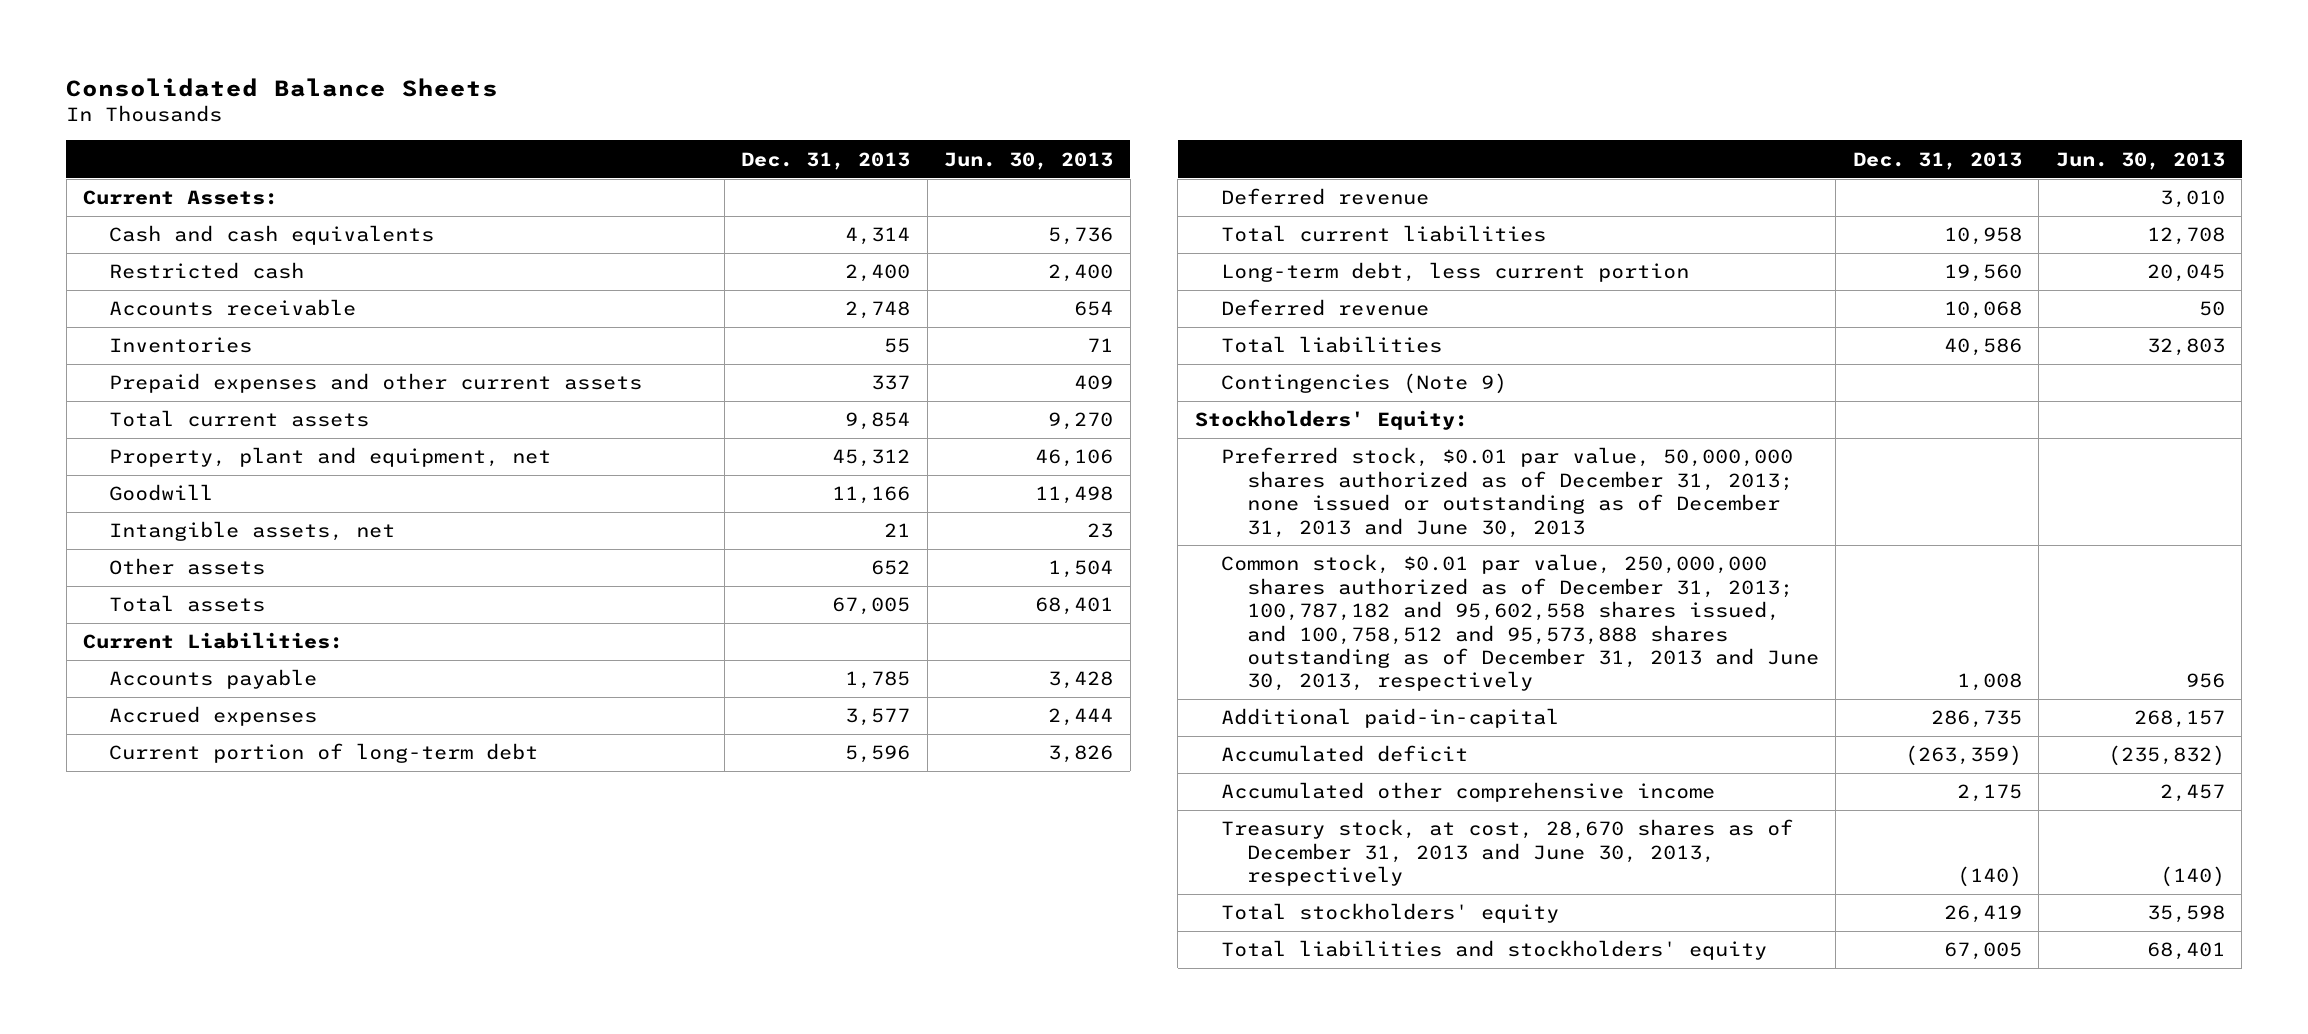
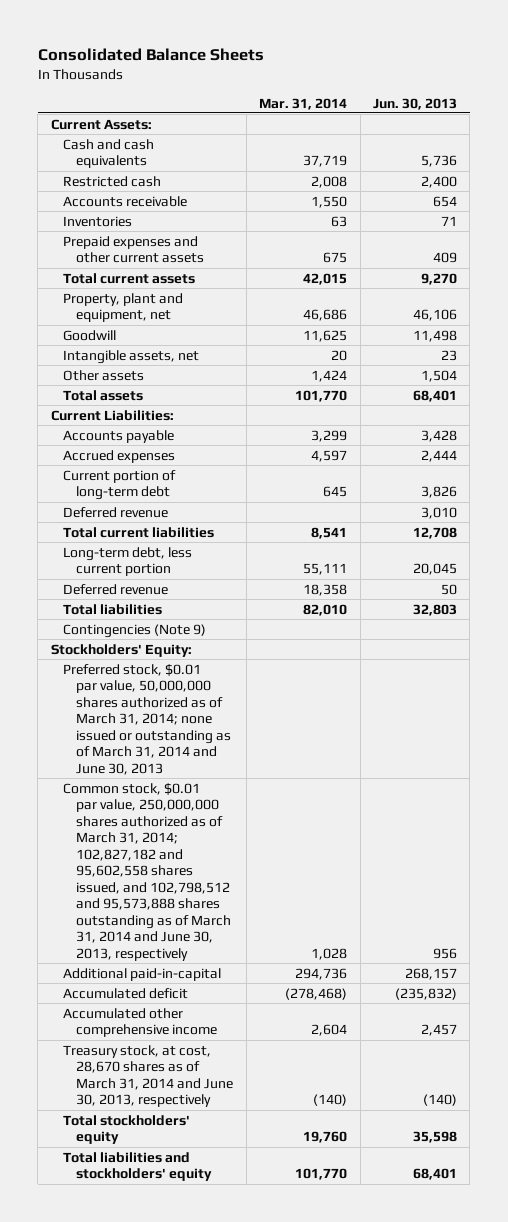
[741,151,911,170] Dec. 31, 2013 -> none
none -> [259,97,348,110] Mar. 31, 2014
[1220,447,1793,538] Preferred stock, $0.01 par value, 50,000,000 shares authorized as of December 31, 2013; none issued or outstanding as of December 31, 2013 and June 30, 2013 -> [63,663,232,775] Preferred stock, $0.01 par value, 50,000,000 shares authorized as of March 31, 2014; none issued or outstanding as of March 31, 2014 and June 30, 2013
[1220,554,1819,692] Common stock, $0.01 par value, 250,000,000 shares authorized as of December 31, 2013; 100,787,182 and 95,602,558 shares issued, and 100,758,512 and 95,573,888 shares outstanding as of December 31, 2013 and June 30, 2013, respectively -> [63,782,232,962] Common stock, $0.01 par value, 250,000,000 shares authorized as of March 31, 2014; 102,827,182 and 95,602,558 shares issued, and 102,798,512 and 95,573,888 shares outstanding as of March 31, 2014 and June 30, 2013, respectively
[1220,819,1793,887] Treasury stock, at cost, 28,670 shares as of December 31, 2013 and June 30, 2013, respectively -> [63,1044,234,1108] Treasury stock, at cost, 28,670 shares as of March 31, 2014 and June 30, 2013, respectively

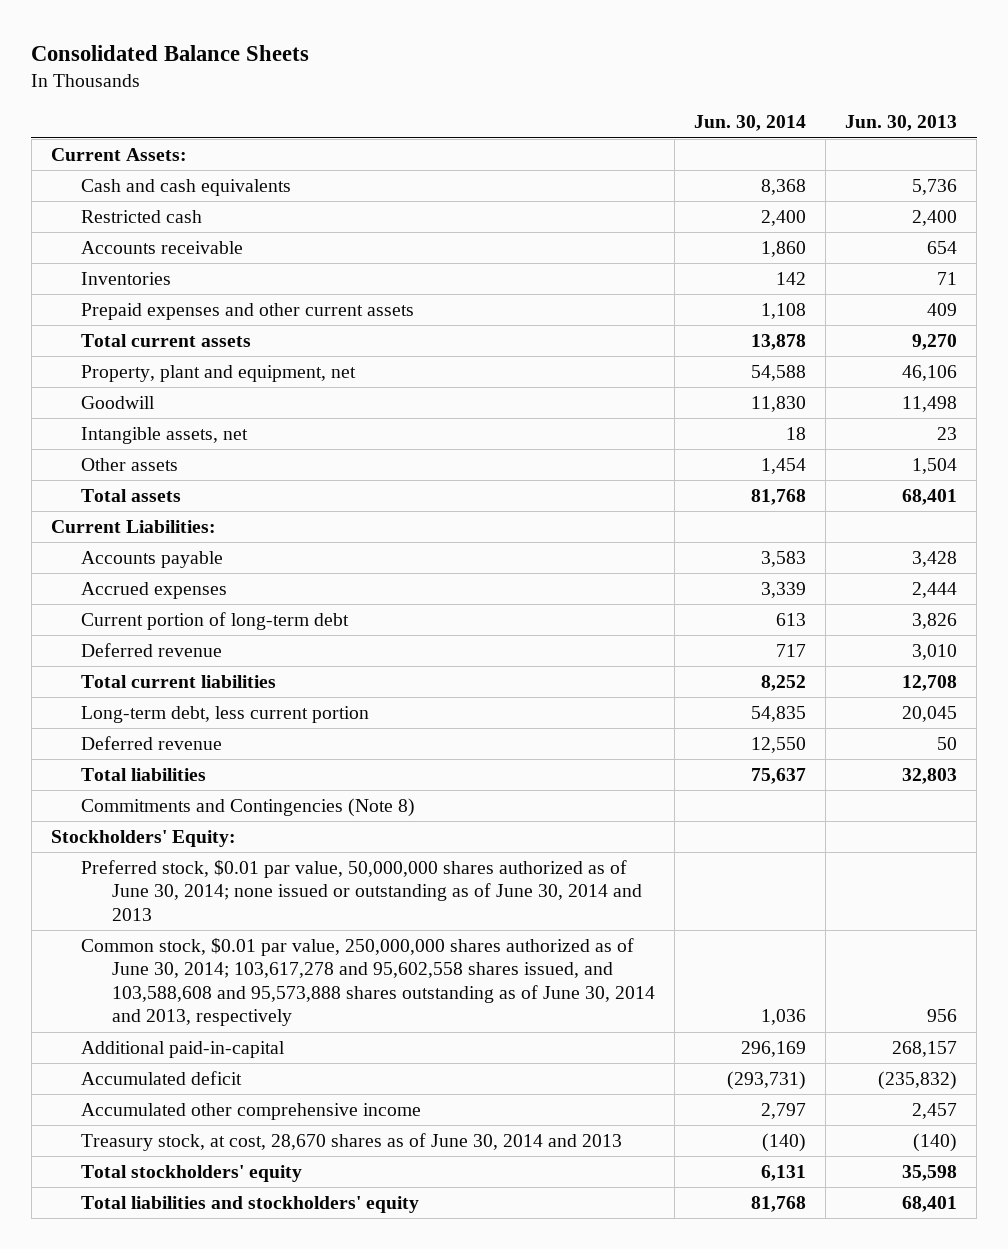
[259,97,348,110] Mar. 31, 2014 -> none
none -> [694,115,807,132] Jun. 30, 2014
[63,623,207,638] Contingencies (Note 9) -> [81,797,416,817] Commitments and Contingencies (Note 8)
[63,663,232,775] Preferred stock, $0.01 par value, 50,000,000 shares authorized as of March 31, 2014; none issued or outstanding as of March 31, 2014 and June 30, 2013 -> [81,859,643,921] Preferred stock, $0.01 par value, 50,000,000 shares authorized as of June 30, 2014; none issued or outstanding as of June 30, 2014 and 2013
[63,782,232,962] Common stock, $0.01 par value, 250,000,000 shares authorized as of March 31, 2014; 102,827,182 and 95,602,558 shares issued, and 102,798,512 and 95,573,888 shares outstanding as of March 31, 2014 and June 30, 2013, respectively -> [81,937,656,1027] Common stock, $0.01 par value, 250,000,000 shares authorized as of June 30, 2014; 103,617,278 and 95,602,558 shares issued, and 103,588,608 and 95,573,888 shares outstanding as of June 30, 2014 and 2013, respectively
[63,1044,234,1108] Treasury stock, at cost, 28,670 shares as of March 31, 2014 and June 30, 2013, respectively -> [81,1132,623,1151] Treasury stock, at cost, 28,670 shares as of June 30, 2014 and 2013

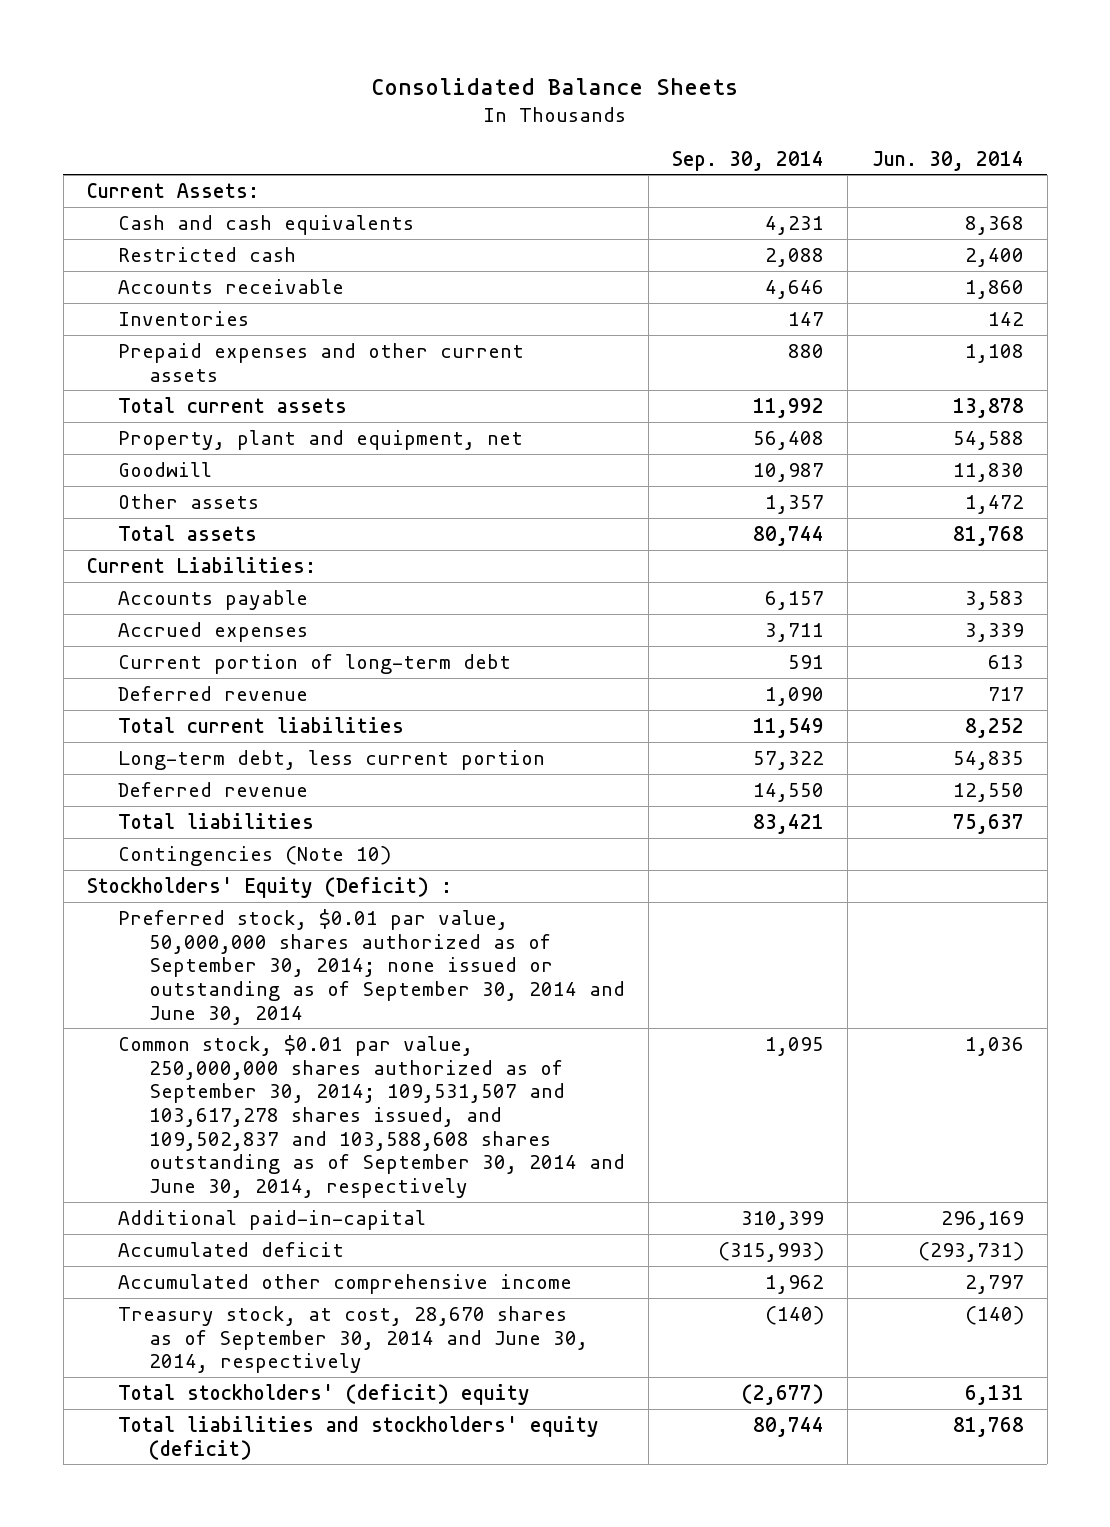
[845,115,958,132] Jun. 30, 2013 -> none
none -> [672,150,825,171] Sep. 30, 2014
[81,426,249,444] Intangible assets, net -> none
[761,457,807,474] 1,454 -> [964,494,1024,514] 1,472
[81,797,416,817] Commitments and Contingencies (Note 8) -> [118,845,392,866] Contingencies (Note 10)
[50,829,236,847] Stockholders' Equity: -> [86,876,452,898] Stockholders' Equity (Deficit) :
[81,859,643,921] Preferred stock, $0.01 par value, 50,000,000 shares authorized as of June 30, 2014; none issued or outstanding as of June 30, 2014 and 2013 -> [118,908,626,1025] Preferred stock, $0.01 par value, 50,000,000 shares authorized as of September 30, 2014; none issued or outstanding as of September 30, 2014 and June 30, 2014
[81,937,656,1027] Common stock, $0.01 par value, 250,000,000 shares authorized as of June 30, 2014; 103,617,278 and 95,602,558 shares issued, and 103,588,608 and 95,573,888 shares outstanding as of June 30, 2014 and 2013, respectively -> [118,1034,626,1198] Common stock, $0.01 par value, 250,000,000 shares authorized as of September 30, 2014; 109,531,507 and 103,617,278 shares issued, and 109,502,837 and 103,588,608 shares outstanding as of September 30, 2014 and June 30, 2014, respectively
[81,1132,623,1151] Treasury stock, at cost, 28,670 shares as of June 30, 2014 and 2013 -> [118,1305,589,1374] Treasury stock, at cost, 28,670 shares as of September 30, 2014 and June 30, 2014, respectively
[81,1164,303,1182] Total stockholders' equity -> [118,1383,531,1405] Total stockholders' (deficit) equity
[81,1195,420,1213] Total liabilities and stockholders' equity -> [118,1415,600,1460] Total liabilities and stockholders' equity (deficit)

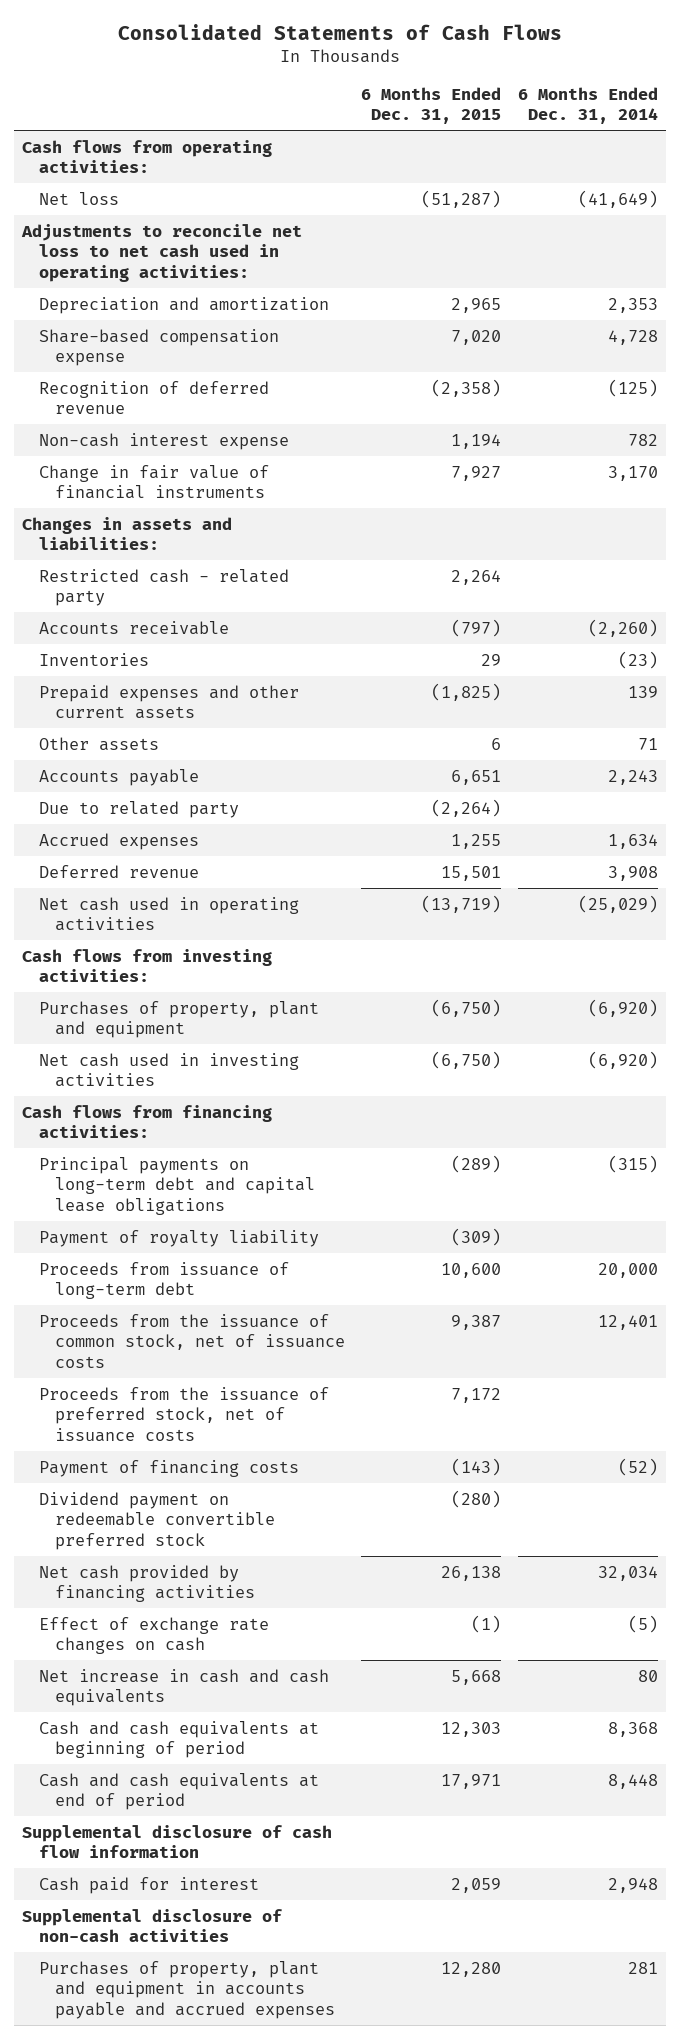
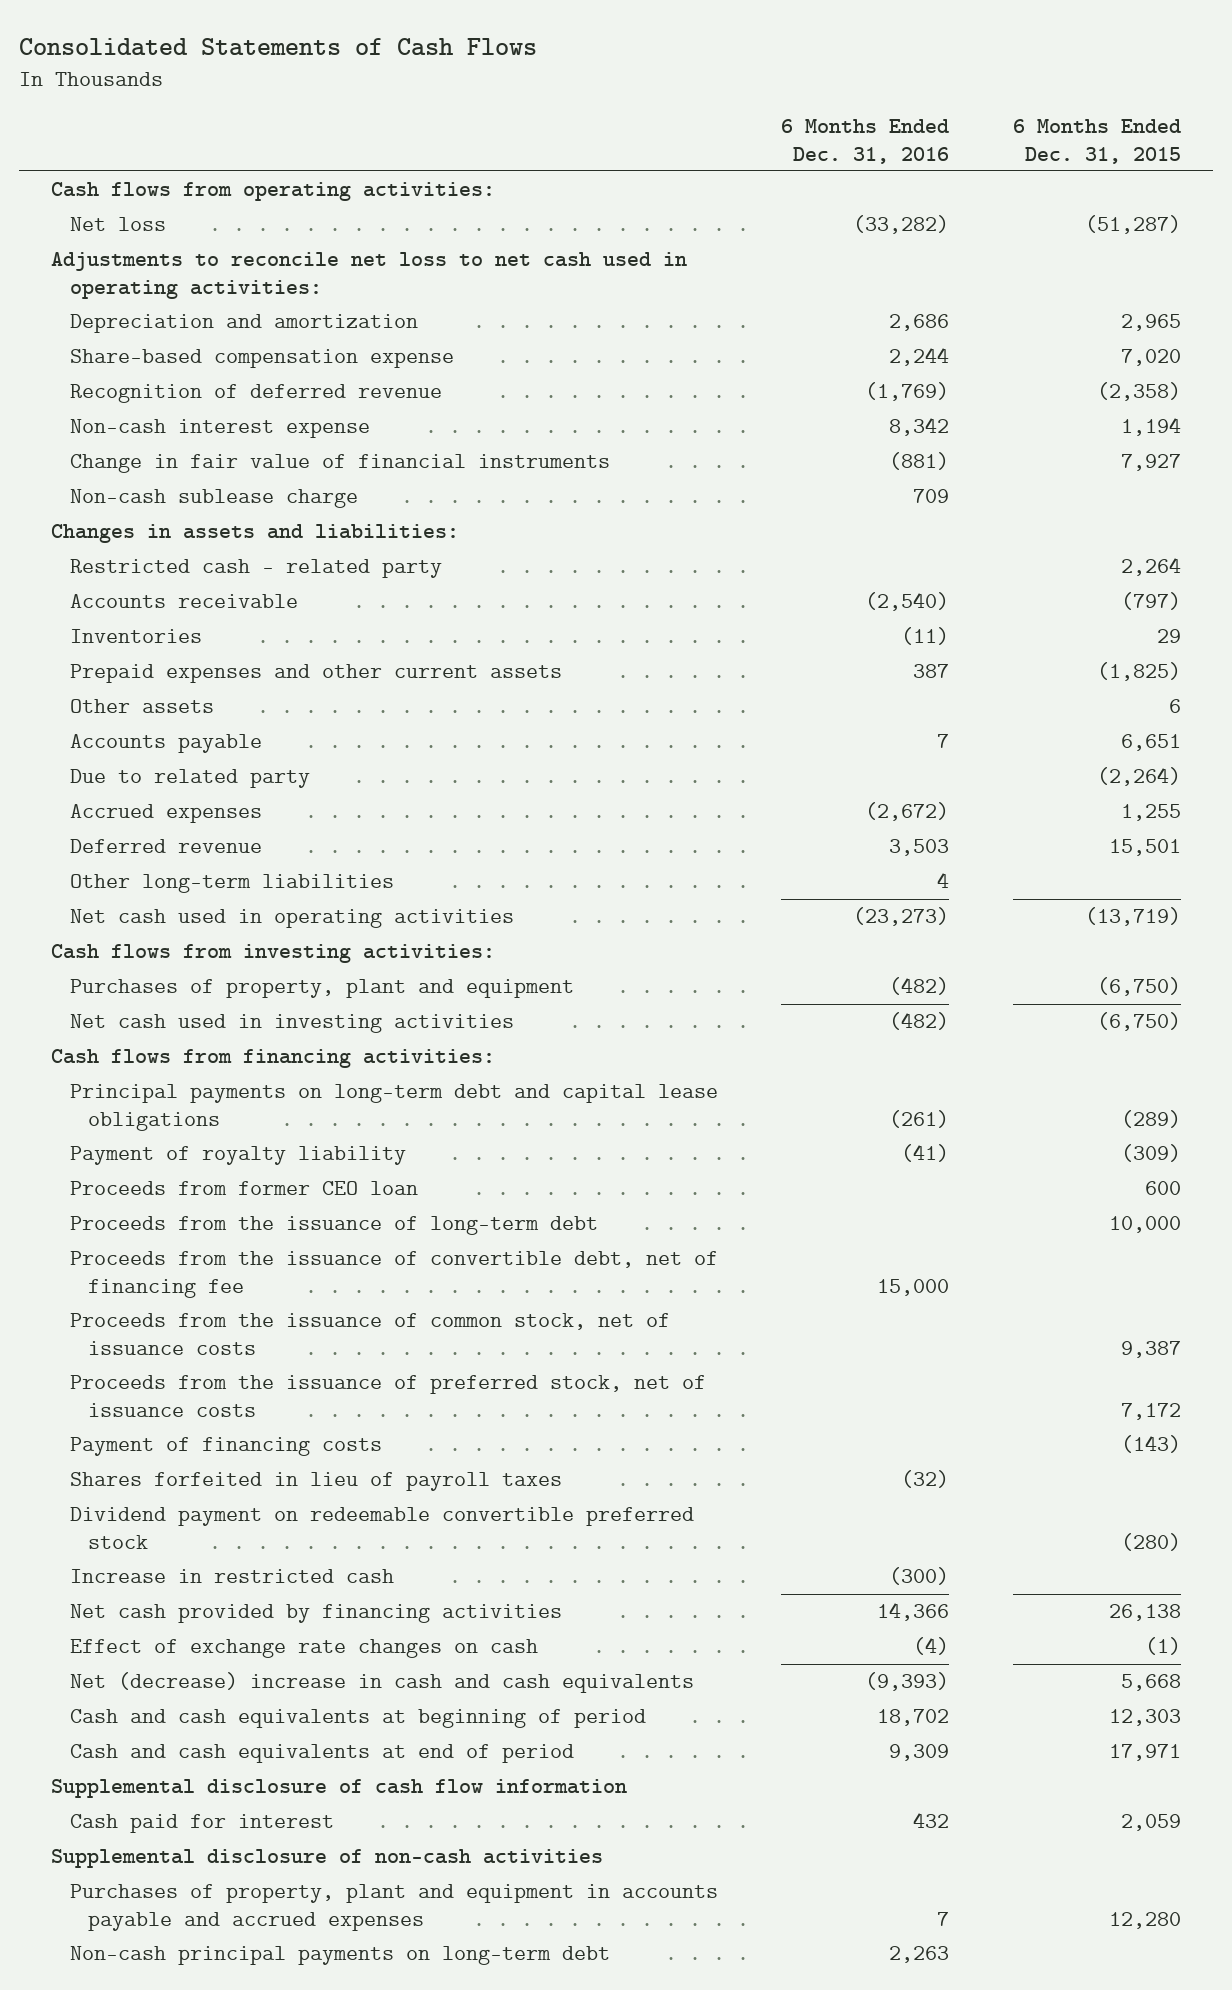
[517,86,658,125] 6 Months Ended Dec. 31, 2014 -> none
none -> [781,118,950,164] 6 Months Ended Dec. 31, 2016
none -> [69,489,358,509] Non-cash sublease charge
none -> [69,874,394,894] Other long-term liabilities
none -> [69,1181,418,1196] Proceeds from former CEO loan
[38,1261,289,1300] Proceeds from issuance of long-term debt -> [69,1216,598,1236] Proceeds from the issuance of long-term debt
[441,1262,502,1278] 10,600 -> [1108,1216,1181,1234] 10,000
none -> [69,1251,718,1298] Proceeds from the issuance of convertible debt, net of financing fee
none -> [69,1472,562,1492] Shares forfeited in lieu of payroll taxes
none -> [69,1569,394,1584] Increase in restricted cash
[38,1668,329,1707] Net increase in cash and cash equivalents -> [69,1672,694,1694] Net (decrease) increase in cash and cash equivalents
none -> [69,1946,610,1966] Non-cash principal payments on long-term debt

